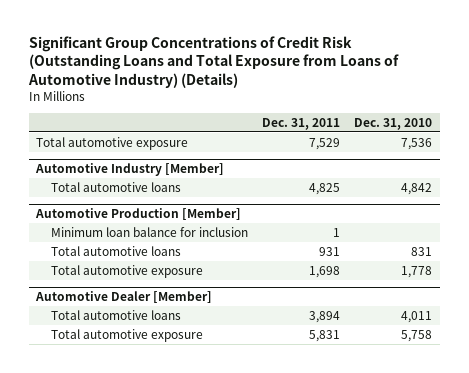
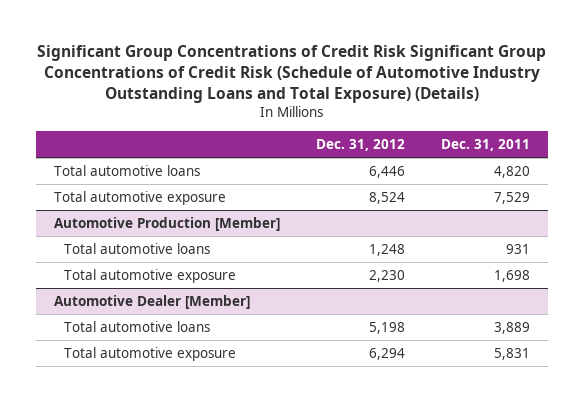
[28,35,400,89] Significant Group Concentrations of Credit Risk (Outstanding Loans and Total Exposure from Loans of Automotive Industry) (Details) -> [36,44,546,103] Significant Group Concentrations of Credit Risk Significant Group Concentrations of Credit Risk (Schedule of Automotive Industry Outstanding Loans and Total Exposure) (Details)
[354,117,433,130] Dec. 31, 2010 -> none
none -> [315,138,405,151] Dec. 31, 2012
none -> [53,164,200,176] Total automotive loans
[35,163,225,177] Automotive Industry [Member] -> none
[51,181,182,192] Total automotive loans -> none
[51,226,249,237] Minimum loan balance for inclusion -> none
[309,310,341,323] 3,894 -> [493,321,530,334] 3,889

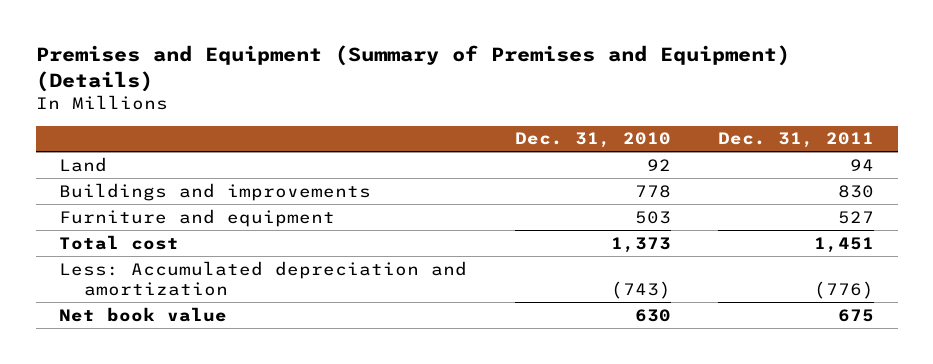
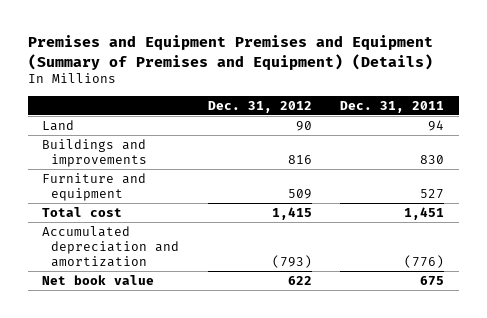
[35,45,790,92] Premises and Equipment (Summary of Premises and Equipment) (Details) -> [27,35,433,70] Premises and Equipment Premises and Equipment (Summary of Premises and Equipment) (Details)
[514,132,671,149] Dec. 31, 2010 -> none
none -> [207,100,312,113] Dec. 31, 2012
[59,260,468,296] Less: Accumulated depreciation and amortization -> [42,225,180,268] Accumulated depreciation and amortization

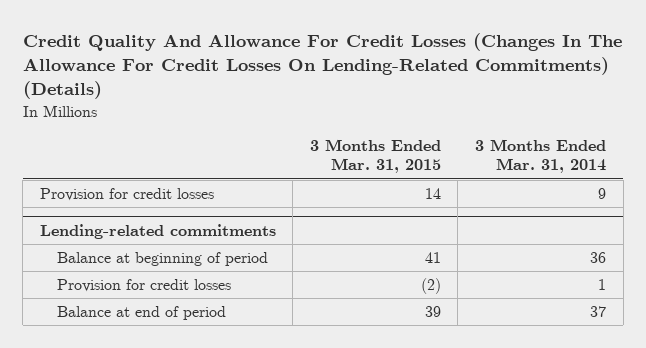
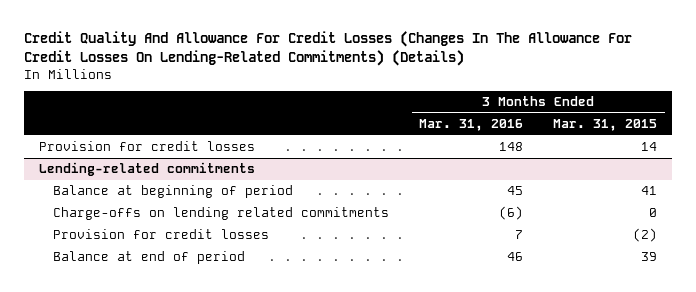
[474,139,606,174] 3 Months Ended Mar. 31, 2014 -> none
none -> [419,119,524,132] Mar. 31, 2016
none -> [53,207,390,221] Charge-offs on lending related commitments

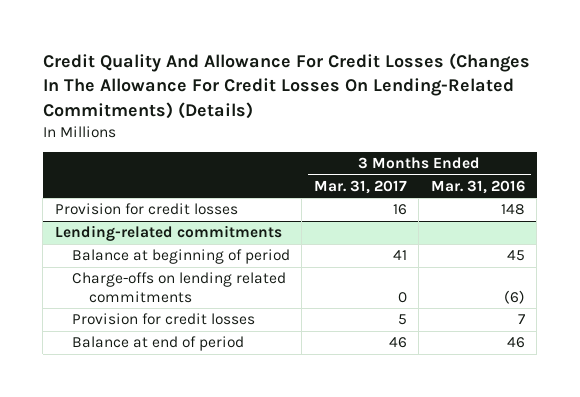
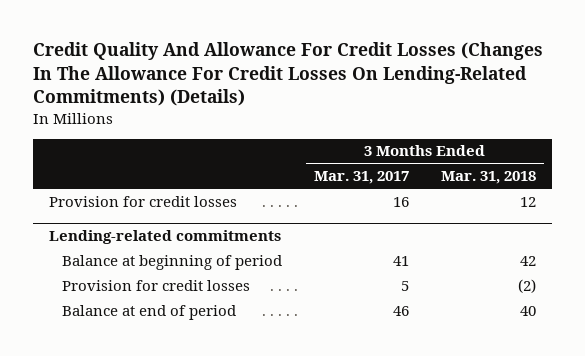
[430,179,525,194] Mar. 31, 2016 -> none
none -> [440,171,536,185] Mar. 31, 2018
[71,272,286,303] Charge-offs on lending related commitments -> none

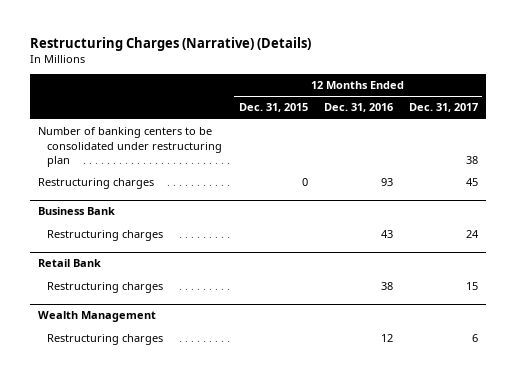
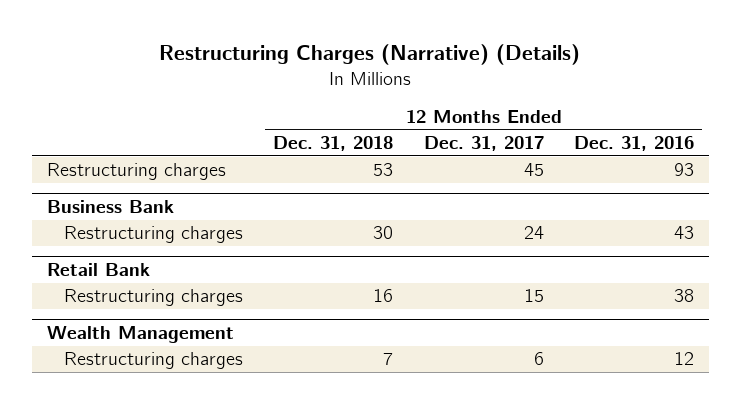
[238,103,308,113] Dec. 31, 2015 -> none
none -> [273,135,394,151] Dec. 31, 2018
[38,127,223,167] Number of banking centers to be consolidated under restructuring plan -> none

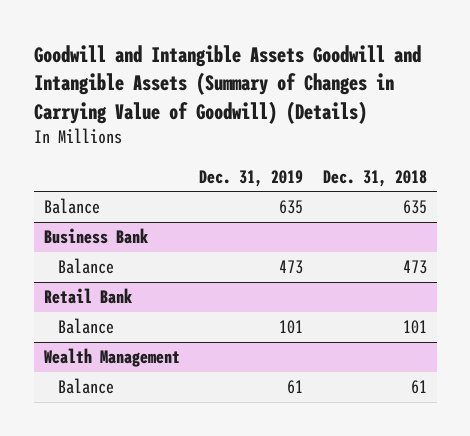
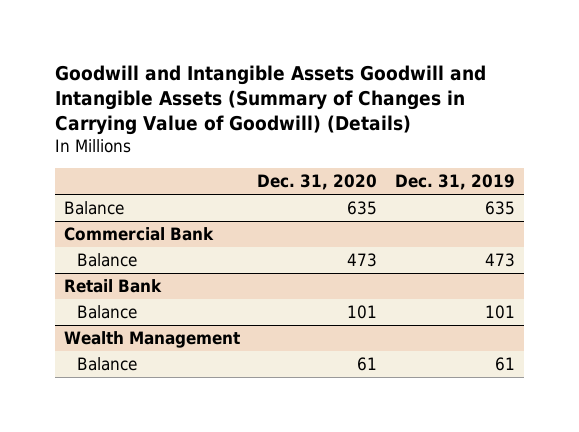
[322,169,427,187] Dec. 31, 2018 -> none
none -> [257,174,378,191] Dec. 31, 2020
[43,228,149,245] Business Bank -> [63,226,214,241] Commercial Bank

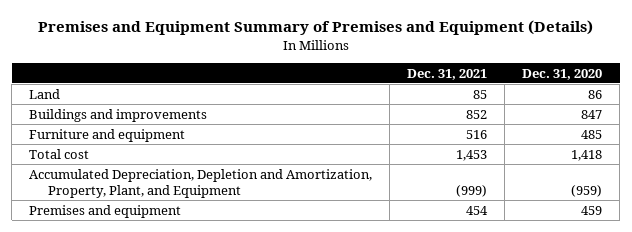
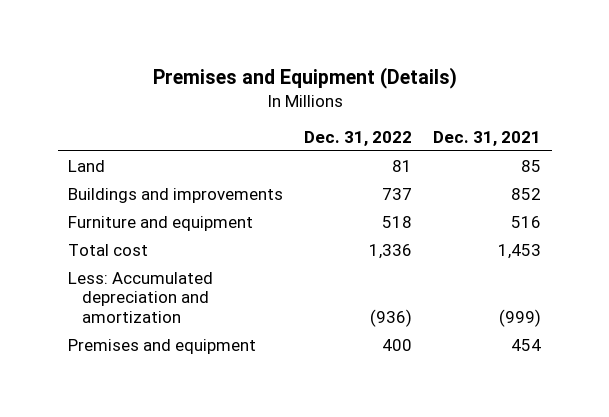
[37,20,593,36] Premises and Equipment Summary of Premises and Equipment (Details) -> [152,66,457,89] Premises and Equipment (Details)
[522,68,603,80] Dec. 31, 2020 -> none
none -> [304,131,413,147] Dec. 31, 2022
[29,168,373,198] Accumulated Depreciation, Depletion and Amortization, Property, Plant, and Equipment -> [68,271,214,324] Less: Accumulated depreciation and amortization

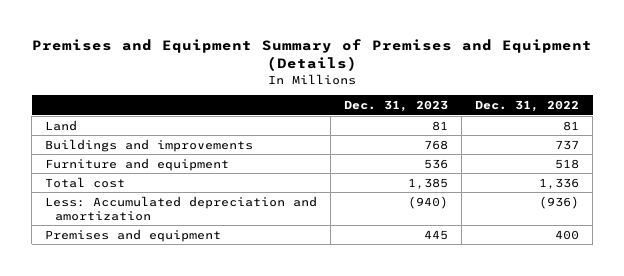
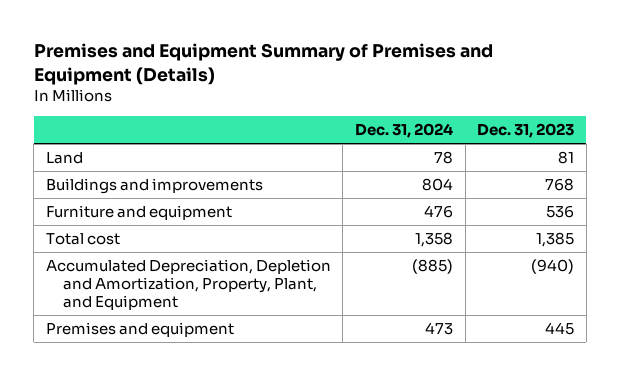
[475,100,580,113] Dec. 31, 2022 -> none
none -> [355,123,454,139] Dec. 31, 2024
[45,195,318,221] Less: Accumulated depreciation and amortization -> [45,259,331,311] Accumulated Depreciation, Depletion and Amortization, Property, Plant, and Equipment

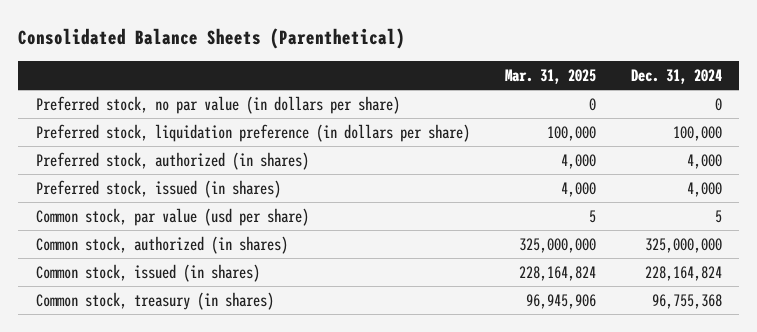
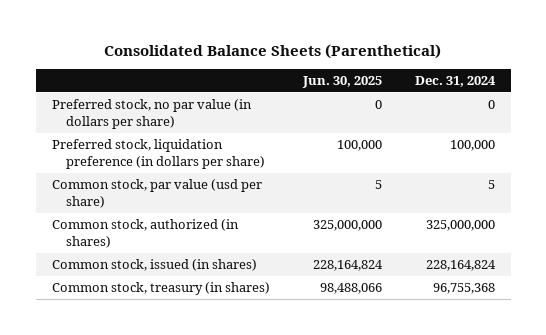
[504,68,596,84] Mar. 31, 2025 -> none
none -> [301,75,382,88] Jun. 30, 2025
[35,152,309,171] Preferred stock, authorized (in shares) -> none
[35,180,281,199] Preferred stock, issued (in shares) -> none

